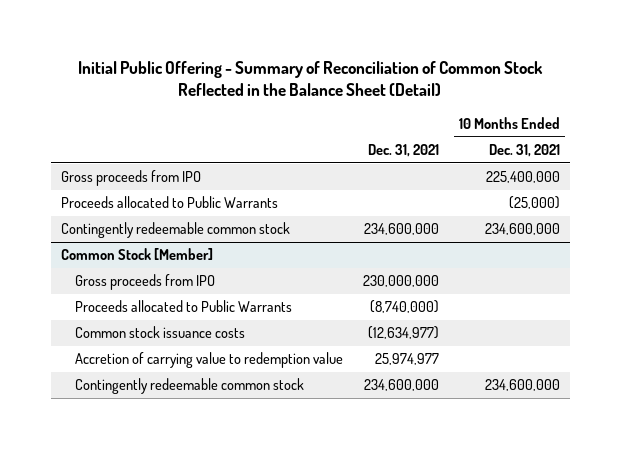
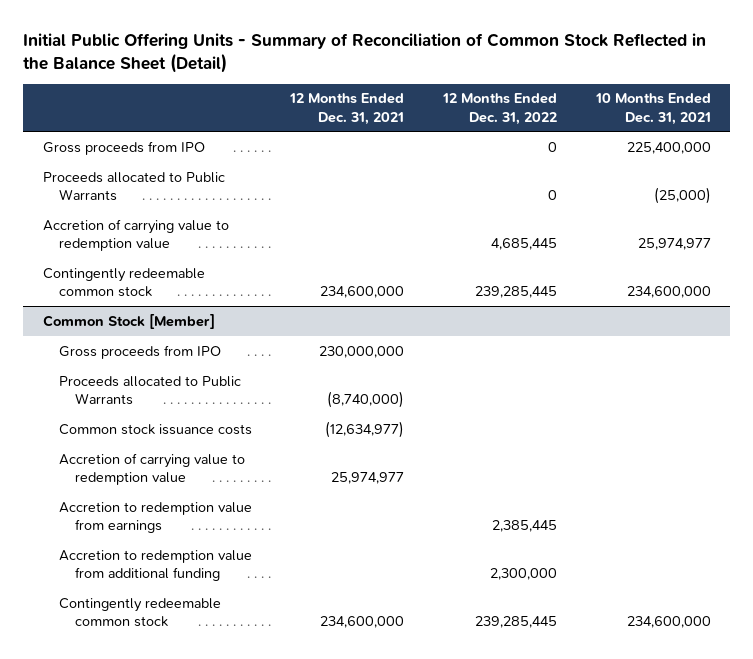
[78,60,544,97] Initial Public Offering - Summary of Reconciliation of Common Stock Reflected in the Balance Sheet (Detail) -> [23,33,707,73] Initial Public Offering Units - Summary of Reconciliation of Common Stock Reflected in the Balance Sheet (Detail)
[367,144,439,158] Dec. 31, 2021 -> none
none -> [289,93,405,125] 12 Months Ended Dec. 31, 2021
none -> [442,93,558,125] 12 Months Ended Dec. 31, 2022
none -> [42,218,229,251] Accretion of carrying value to redemption value
none -> [58,501,252,533] Accretion to redemption value from earnings
none -> [58,549,252,581] Accretion to redemption value from additional funding

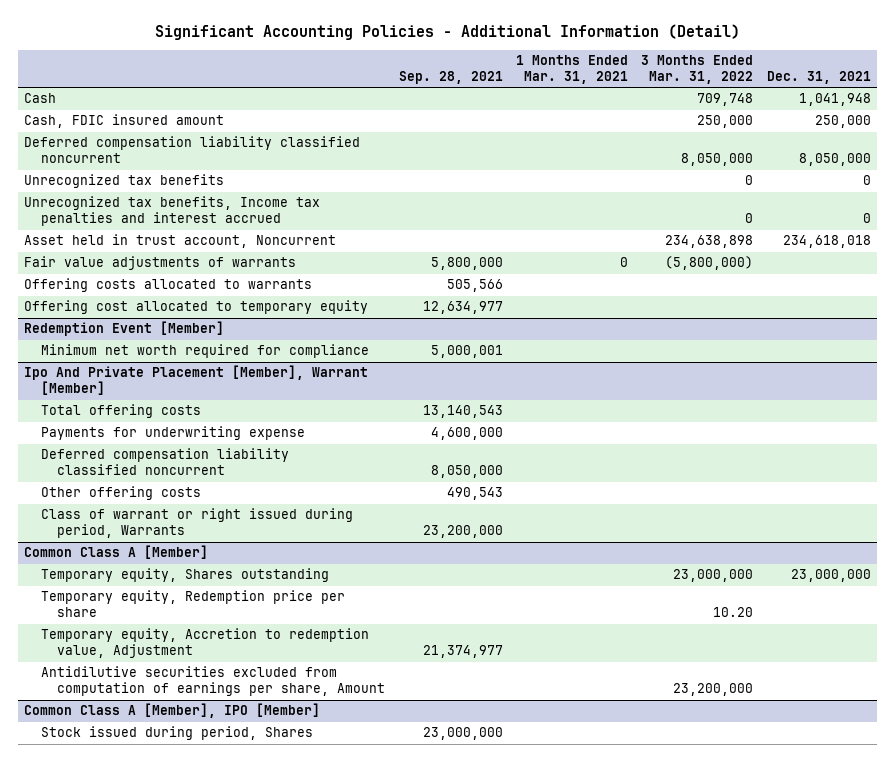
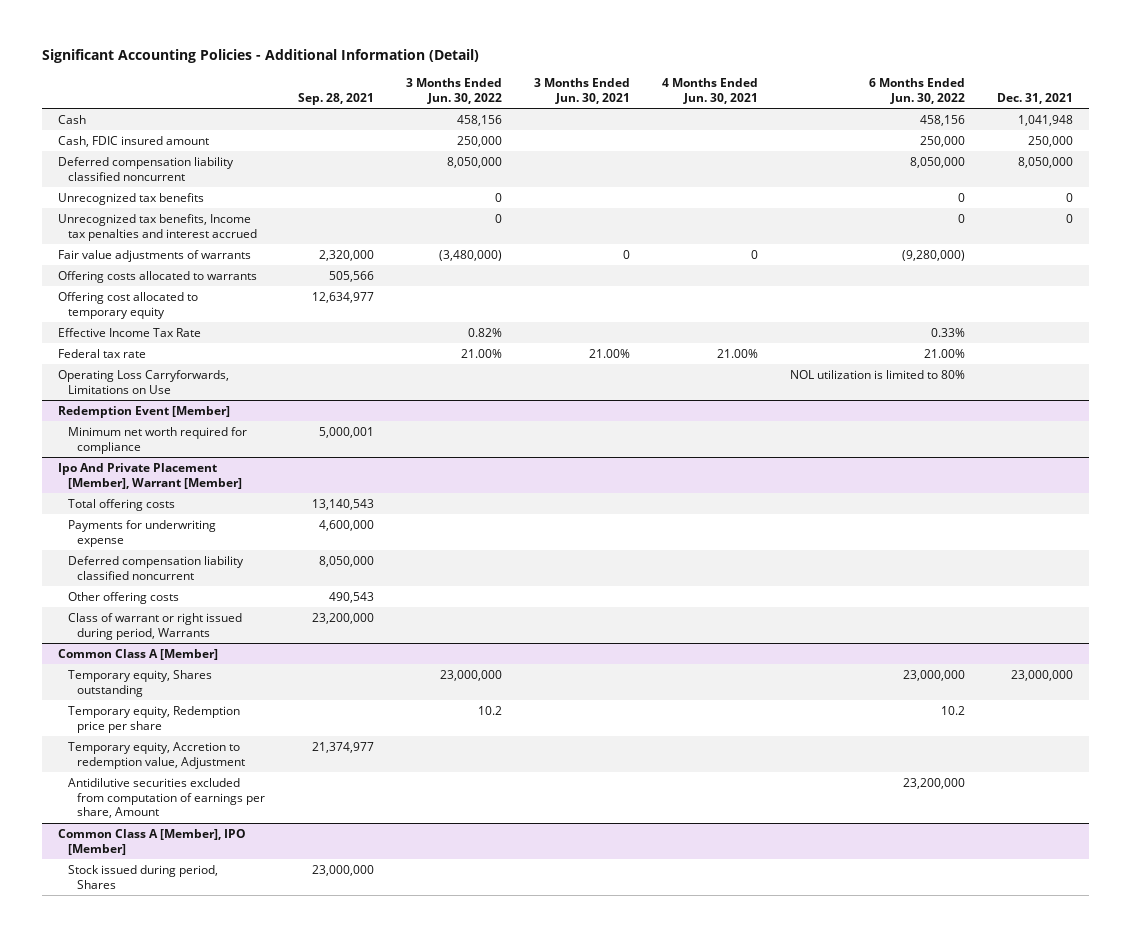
[516,55,629,84] 1 Months Ended Mar. 31, 2021 -> none
[641,55,754,84] 3 Months Ended Mar. 31, 2022 -> none
none -> [405,78,502,104] 3 Months Ended Jun. 30, 2022
none -> [533,78,630,104] 3 Months Ended Jun. 30, 2021
none -> [661,78,758,104] 4 Months Ended Jun. 30, 2021
none -> [868,78,965,104] 6 Months Ended Jun. 30, 2022
[24,234,337,249] Asset held in trust account, Noncurrent -> none
[430,257,503,271] 5,800,000 -> [318,249,374,261] 2,320,000
none -> [57,327,201,337] Effective Income Tax Rate
none -> [57,348,146,358] Federal tax rate
none -> [57,369,229,394] Operating Loss Carryforwards, Limitations on Use

